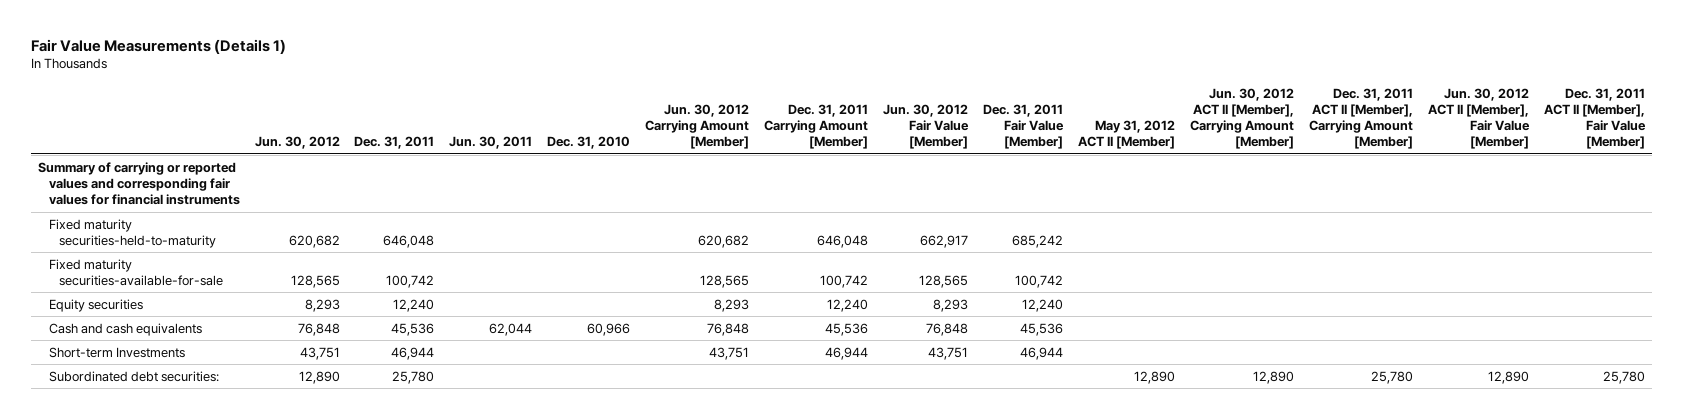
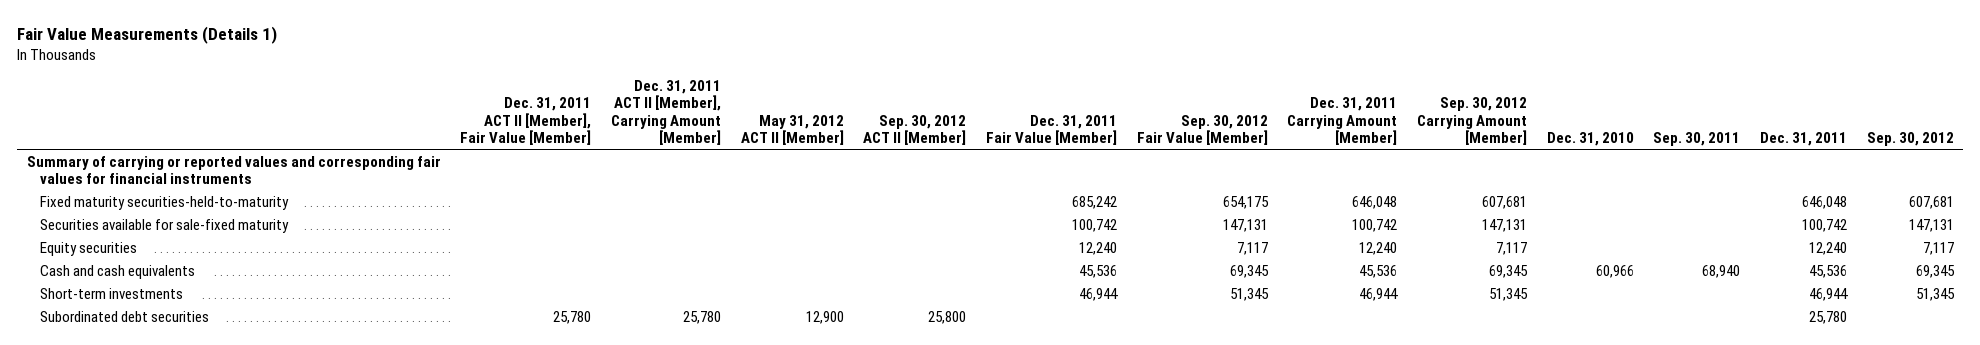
[254,136,340,150] Jun. 30, 2012 -> none
[449,136,533,150] Jun. 30, 2011 -> none
[645,103,750,150] Jun. 30, 2012 Carrying Amount [Member] -> none
[883,103,970,150] Jun. 30, 2012 Fair Value [Member] -> none
[1189,87,1294,150] Jun. 30, 2012 ACT II [Member], Carrying Amount [Member] -> none
[1427,87,1530,150] Jun. 30, 2012 ACT II [Member], Fair Value [Member] -> none
none -> [863,114,967,145] Sep. 30, 2012 ACT II [Member]
none -> [1136,114,1268,145] Sep. 30, 2012 Fair Value [Member]
none -> [1416,97,1527,145] Sep. 30, 2012 Carrying Amount [Member]
none -> [1653,131,1741,146] Sep. 30, 2011
none -> [1866,131,1954,146] Sep. 30, 2012
[48,258,224,286] Fixed maturity securities-available-for-sale -> [40,218,290,233] Securities available for sale-fixed maturity
[48,346,185,358] Short-term Investments -> [40,287,184,299] Short-term investments
[48,370,219,382] Subordinated debt securities: -> [40,310,210,322] Subordinated debt securities
[1133,370,1175,384] 12,890 -> [805,310,844,324] 12,900

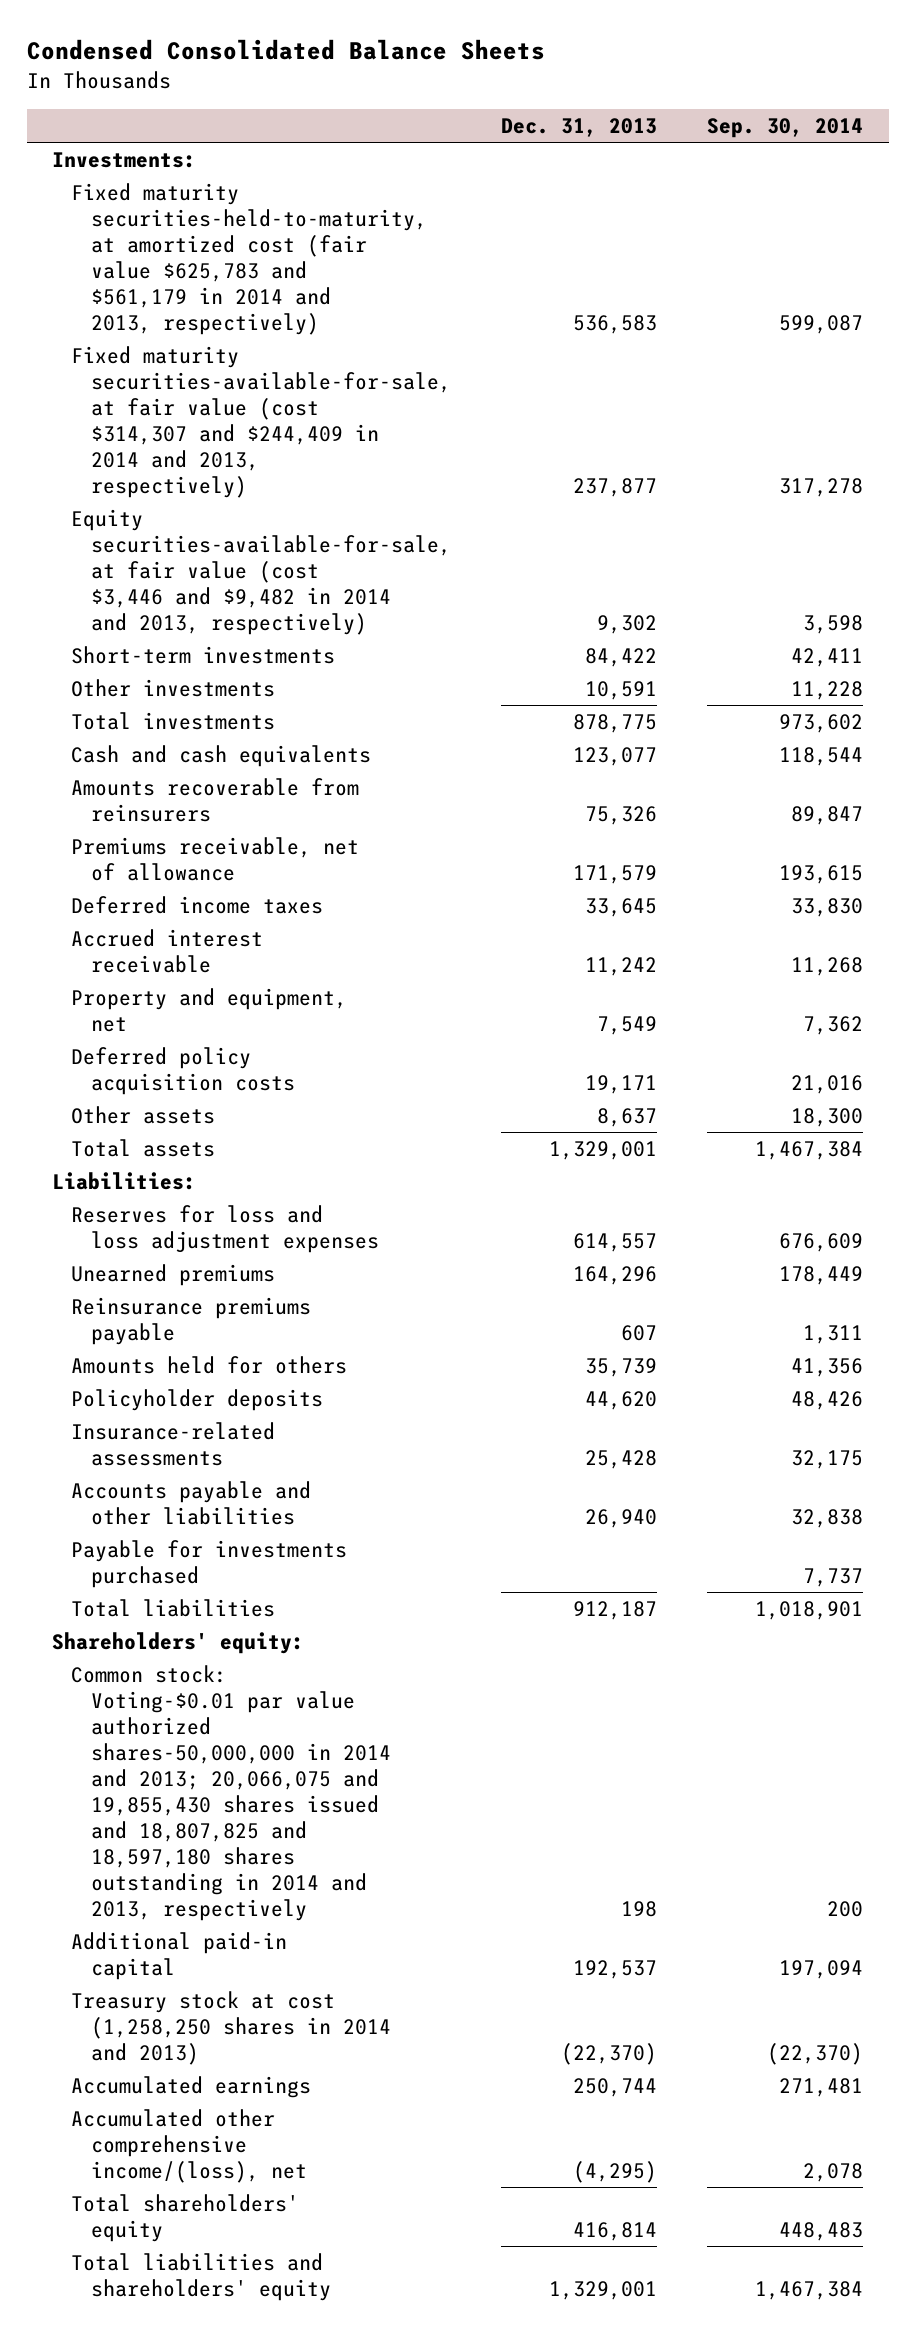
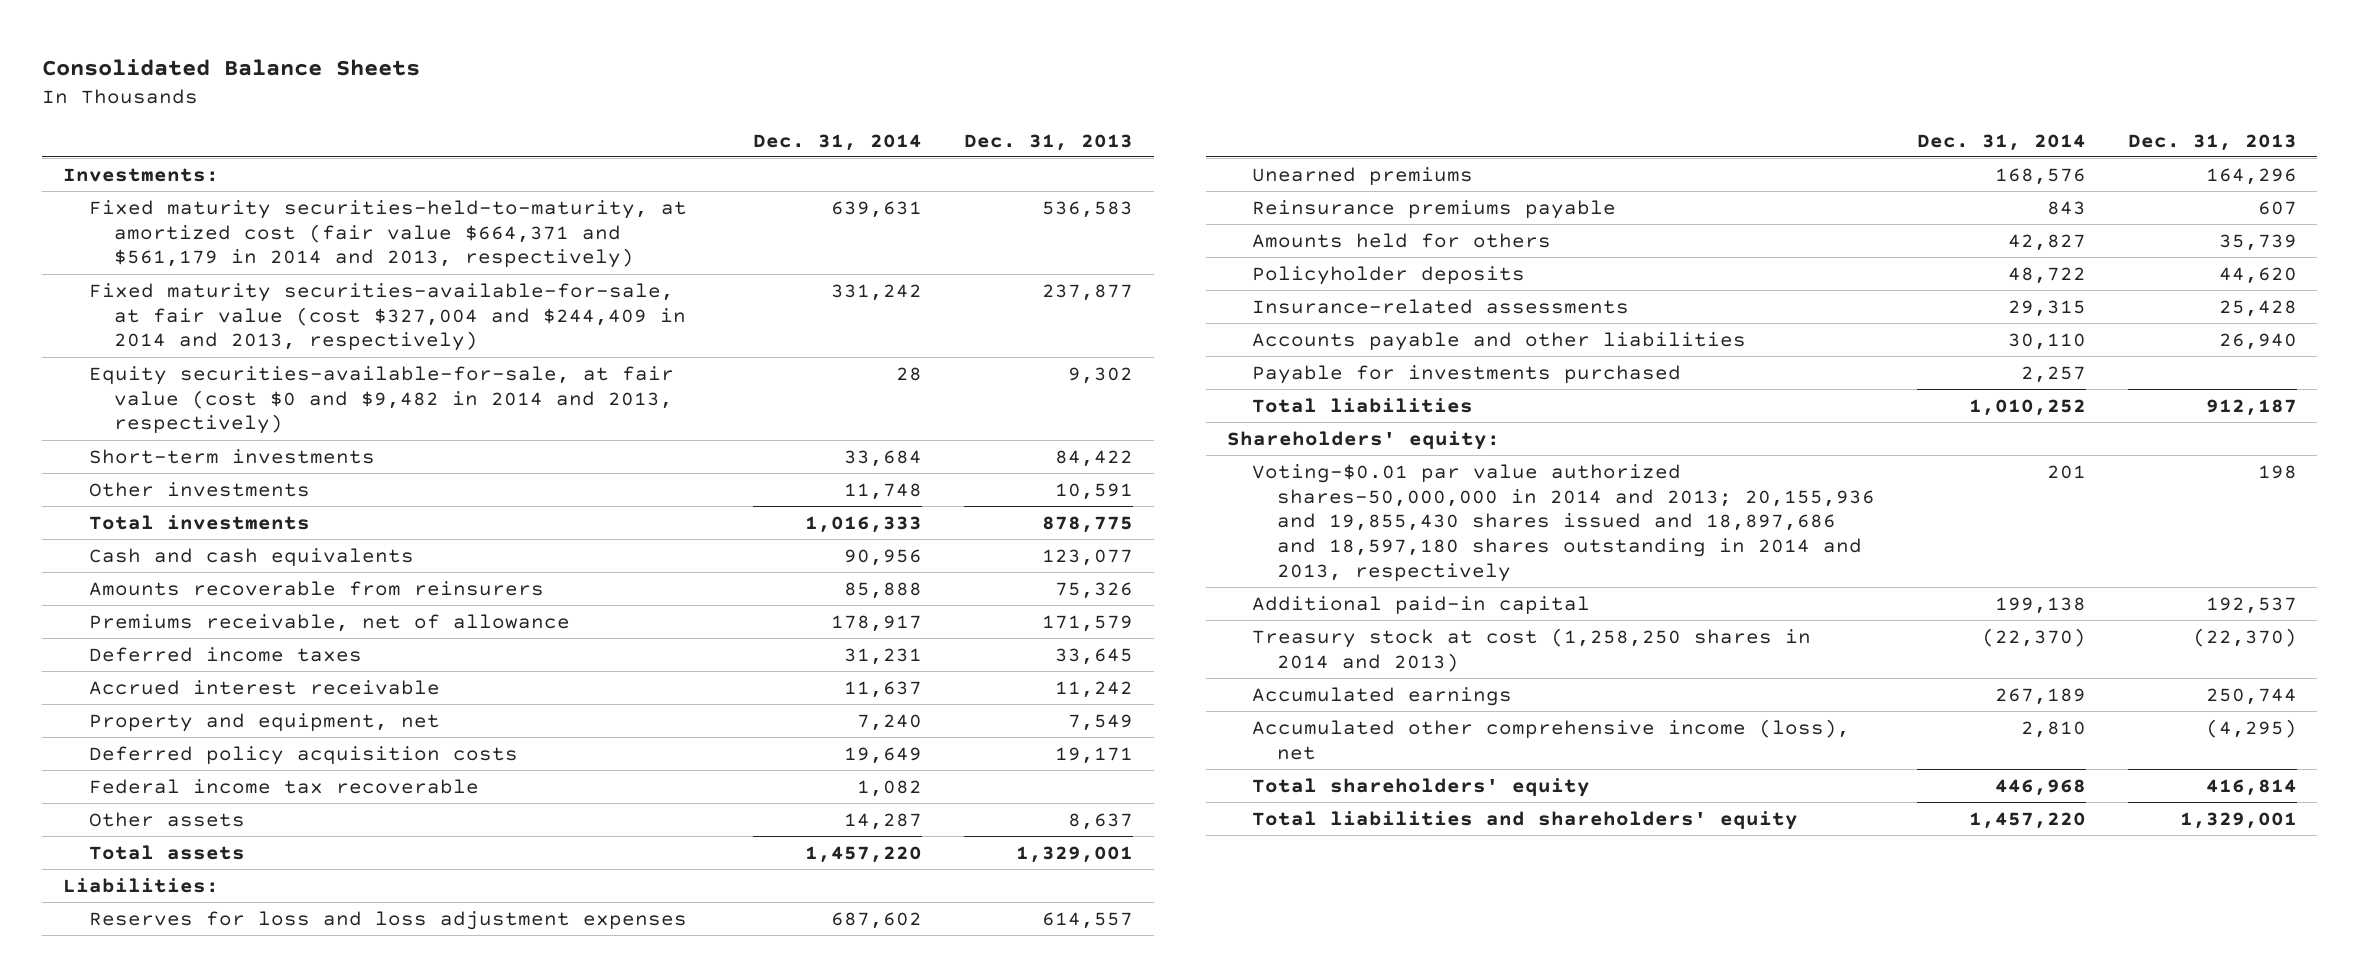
[26,39,545,61] Condensed Consolidated Balance Sheets -> [42,58,421,76] Consolidated Balance Sheets
[707,117,864,138] Sep. 30, 2014 -> none
none -> [753,133,923,151] Dec. 31, 2014
[71,182,427,335] Fixed maturity securities-held-to-maturity, at amortized cost (fair value $625,783 and $561,179 in 2014 and 2013, respectively) -> [88,199,687,269] Fixed maturity securities-held-to-maturity, at amortized cost (fair value $664,371 and $561,179 in 2014 and 2013, respectively)
[71,345,451,498] Fixed maturity securities-available-for-sale, at fair value (cost $314,307 and $244,409 in 2014 and 2013, respectively) -> [88,282,686,352] Fixed maturity securities-available-for-sale, at fair value (cost $327,004 and $244,409 in 2014 and 2013, respectively)
[71,508,451,635] Equity securities-available-for-sale, at fair value (cost $3,446 and $9,482 in 2014 and 2013, respectively) -> [88,365,674,435] Equity securities-available-for-sale, at fair value (cost $0 and $9,482 in 2014 and 2013, respectively)
none -> [88,778,479,794] Federal income tax recoverable
[71,1664,391,1921] Common stock: Voting-$0.01 par value authorized shares-50,000,000 in 2014 and 2013; 20,066,075 and 19,855,430 shares issued and 18,807,825 and 18,597,180 shares outstanding in 2014 and 2013, respectively -> [1252,463,1876,582] Voting-$0.01 par value authorized shares-50,000,000 in 2014 and 2013; 20,155,936 and 19,855,430 shares issued and 18,897,686 and 18,597,180 shares outstanding in 2014 and 2013, respectively
[71,2108,307,2183] Accumulated other comprehensive income/(loss), net -> [1252,718,1851,760] Accumulated other comprehensive income (loss), net

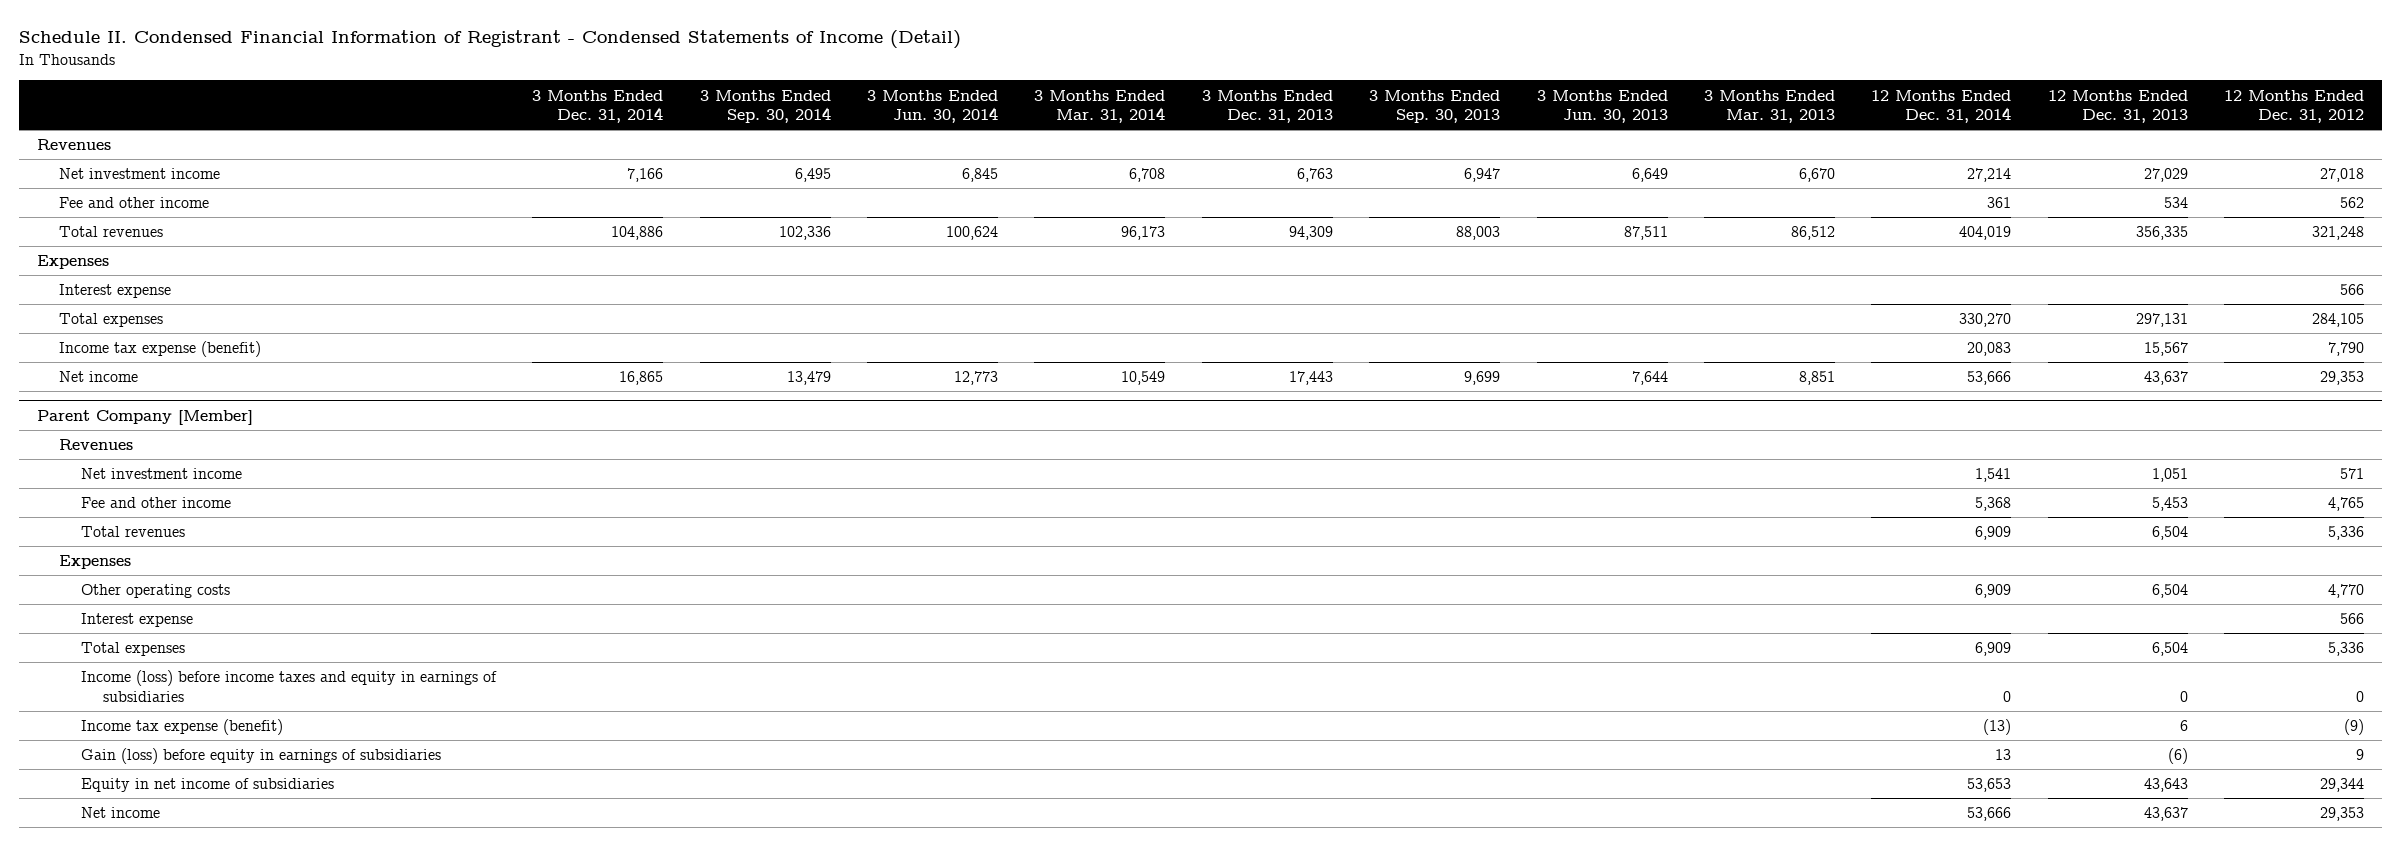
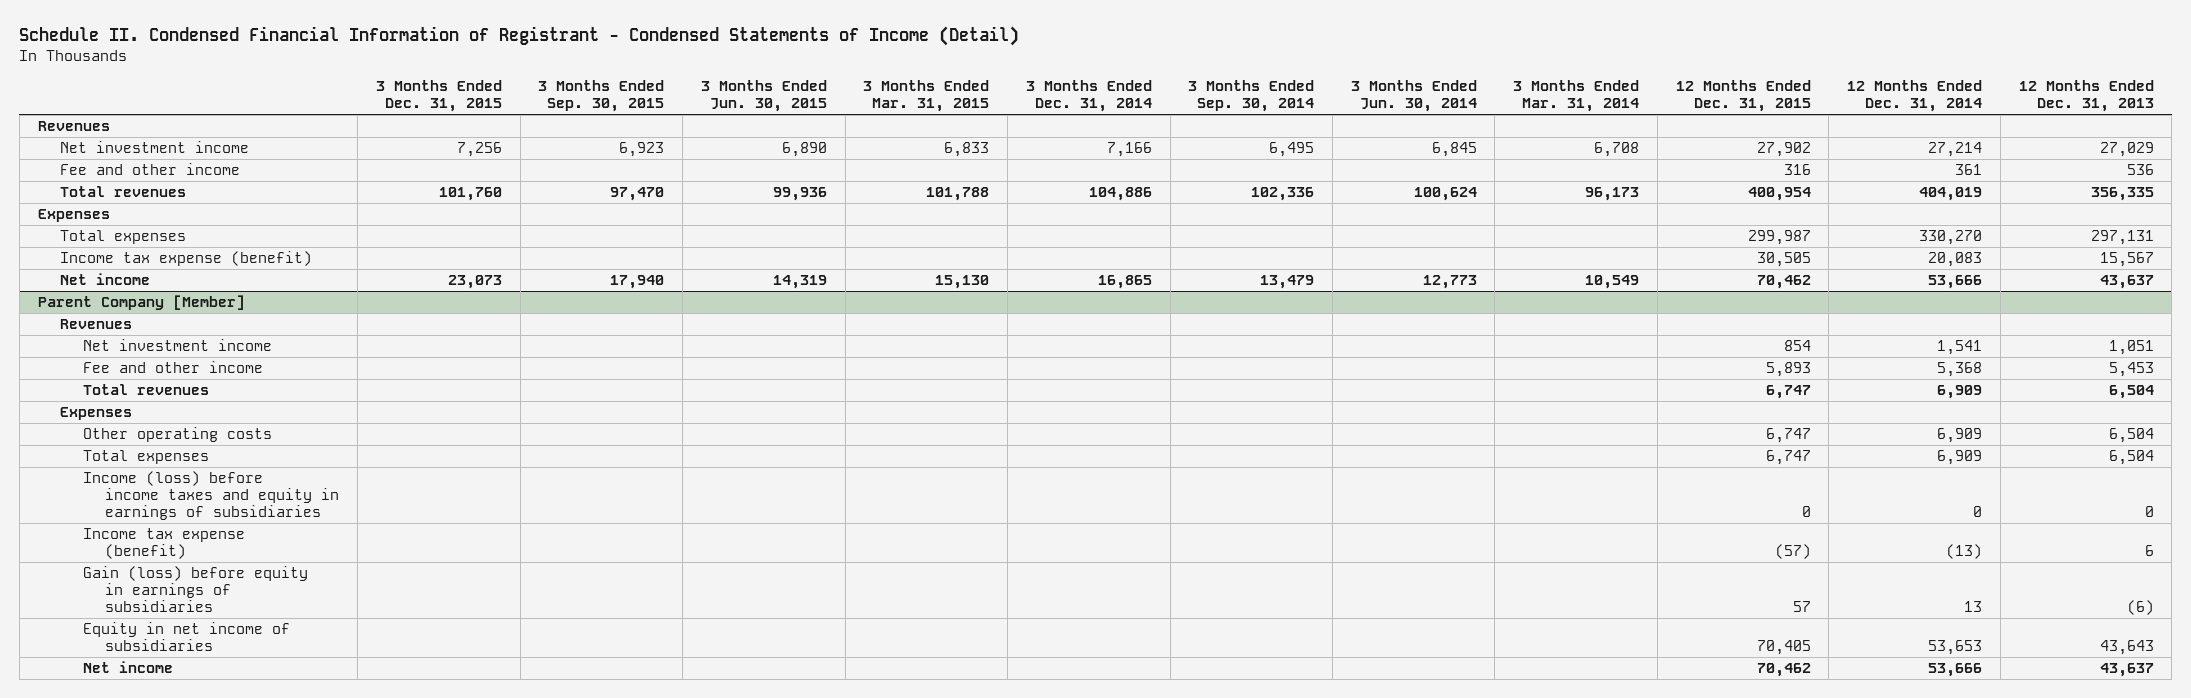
[1201,89,1333,124] 3 Months Ended Dec. 31, 2013 -> none
[1369,89,1501,124] 3 Months Ended Sep. 30, 2013 -> none
[1536,89,1668,124] 3 Months Ended Jun. 30, 2013 -> none
[1703,89,1835,124] 3 Months Ended Mar. 31, 2013 -> none
[2224,89,2365,124] 12 Months Ended Dec. 31, 2012 -> none
none -> [375,80,502,112] 3 Months Ended Dec. 31, 2015
none -> [538,80,665,112] 3 Months Ended Sep. 30, 2015
none -> [700,80,827,112] 3 Months Ended Jun. 30, 2015
none -> [863,80,990,112] 3 Months Ended Mar. 31, 2015
none -> [1675,80,1811,112] 12 Months Ended Dec. 31, 2015
[2163,197,2188,209] 534 -> [2126,164,2154,176] 536
[58,284,171,299] Interest expense -> none
[80,613,193,628] Interest expense -> none

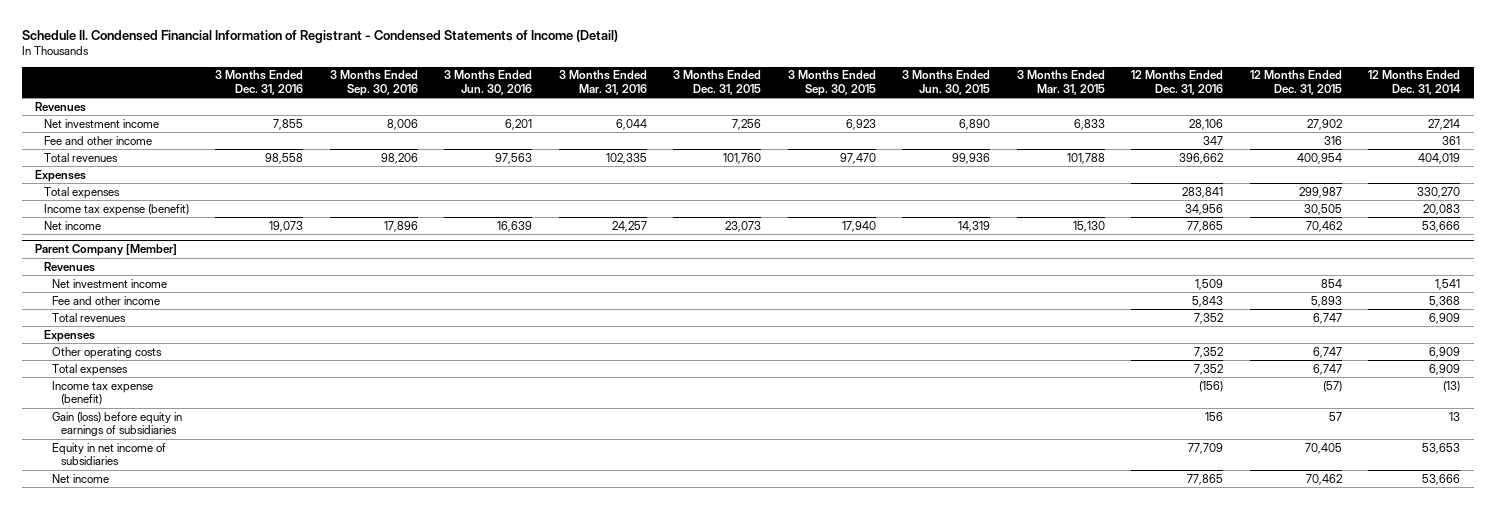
[1025,80,1152,112] 3 Months Ended Dec. 31, 2014 -> none
[1188,80,1315,112] 3 Months Ended Sep. 30, 2014 -> none
[1350,80,1477,112] 3 Months Ended Jun. 30, 2014 -> none
[1513,80,1640,112] 3 Months Ended Mar. 31, 2014 -> none
[2018,80,2154,112] 12 Months Ended Dec. 31, 2013 -> none
none -> [215,70,304,96] 3 Months Ended Dec. 31, 2016
none -> [329,70,418,97] 3 Months Ended Sep. 30, 2016
none -> [444,70,533,96] 3 Months Ended Jun. 30, 2016
none -> [558,70,647,96] 3 Months Ended Mar. 31, 2016
none -> [1131,70,1224,96] 12 Months Ended Dec. 31, 2016
[82,471,340,520] Income (loss) before income taxes and equity in earnings of subsidiaries -> none

